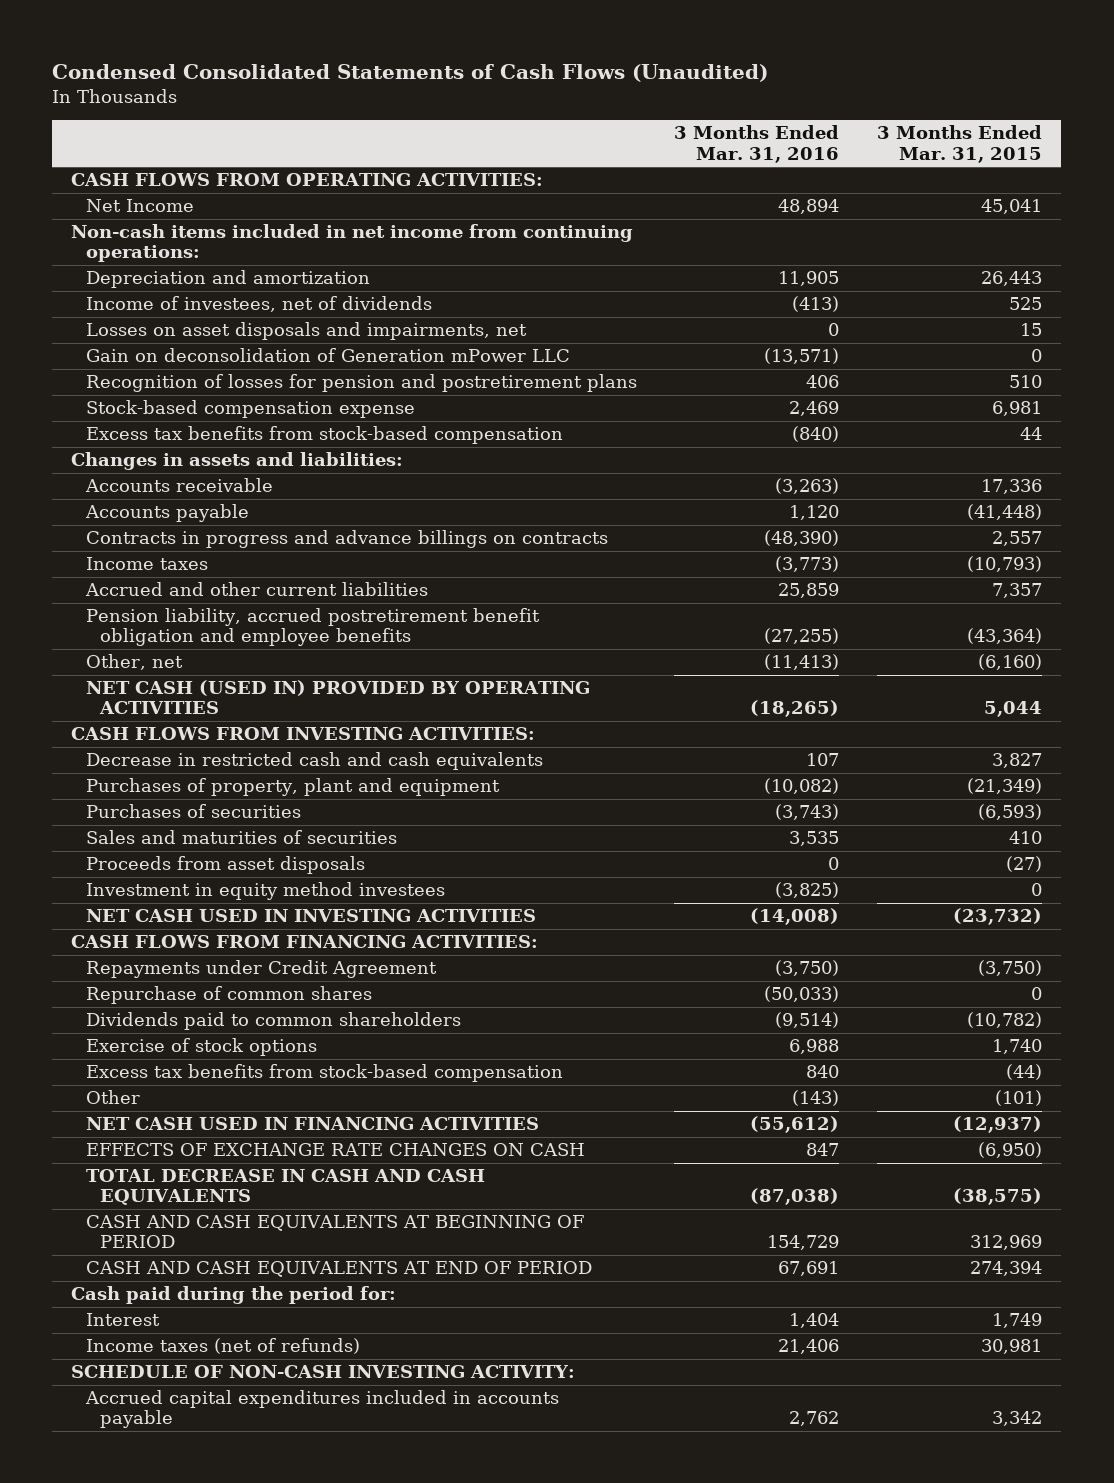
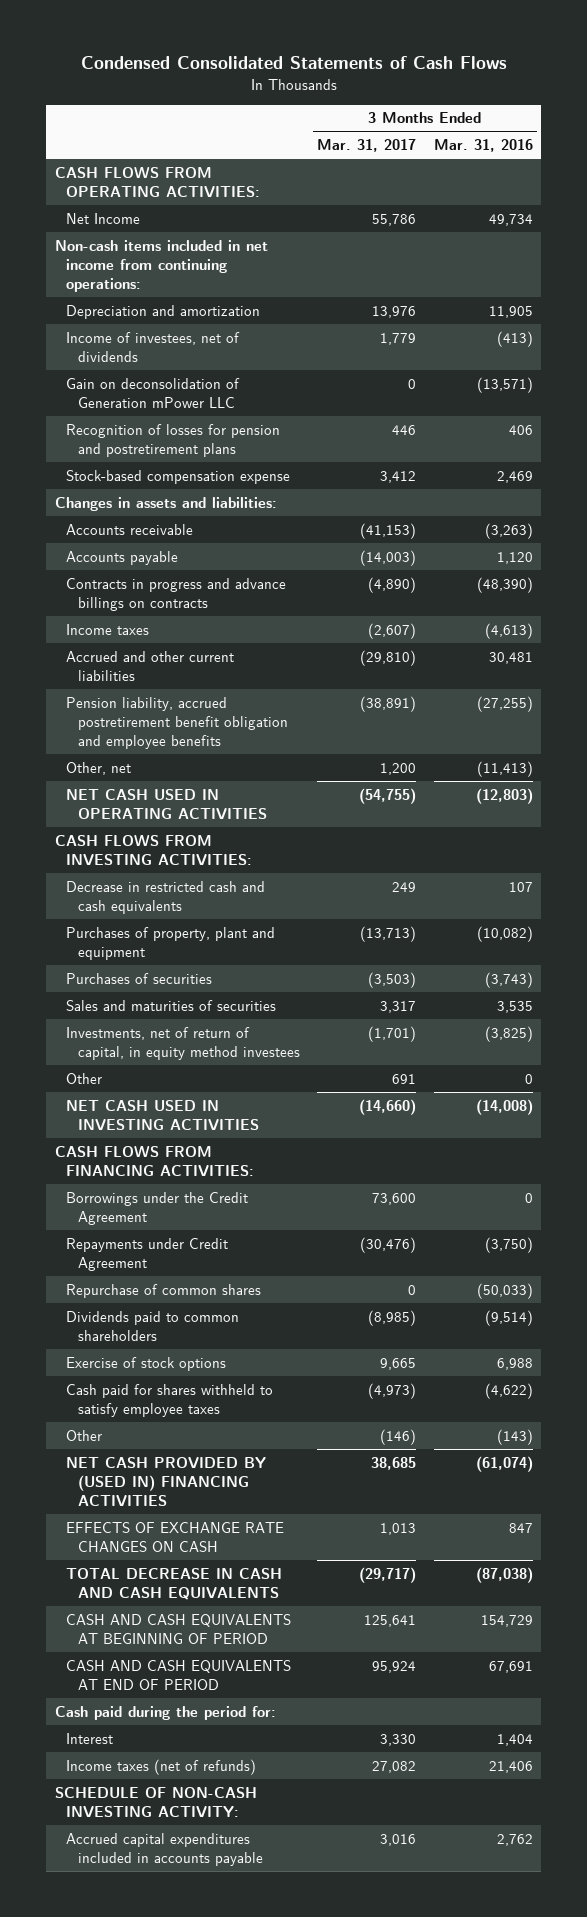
[52,64,769,83] Condensed Consolidated Statements of Cash Flows (Unaudited) -> [80,56,507,70] Condensed Consolidated Statements of Cash Flows
[877,125,1043,163] 3 Months Ended Mar. 31, 2015 -> none
none -> [317,139,417,153] Mar. 31, 2017
[778,199,840,215] 48,894 -> [488,213,533,226] 49,734
[85,322,527,341] Losses on asset disposals and impairments, net -> none
[85,426,563,445] Excess tax benefits from stock-based compensation -> none
[775,556,840,573] (3,773) -> [484,622,533,639] (4,613)
[778,583,840,599] 25,859 -> [488,651,533,664] 30,481
[85,680,590,715] NET CASH (USED IN) PROVIDED BY OPERATING ACTIVITIES -> [66,788,268,820] NET CASH USED IN OPERATING ACTIVITIES
[750,700,840,718] (18,265) -> [475,787,533,804] (12,803)
[85,856,365,875] Proceeds from asset disposals -> none
[85,882,445,901] Investment in equity method investees -> [66,1026,301,1060] Investments, net of return of capital, in equity method investees
none -> [66,1072,103,1084] Other
none -> [66,1191,249,1225] Borrowings under the Credit Agreement
[85,1064,563,1083] Excess tax benefits from stock-based compensation -> none
none -> [66,1383,274,1417] Cash paid for shares withheld to satisfy employee taxes
[85,1117,539,1131] NET CASH USED IN FINANCING ACTIVITIES -> [66,1456,267,1507] NET CASH PROVIDED BY (USED IN) FINANCING ACTIVITIES
[750,1116,840,1134] (55,612) -> [475,1455,533,1472] (61,074)

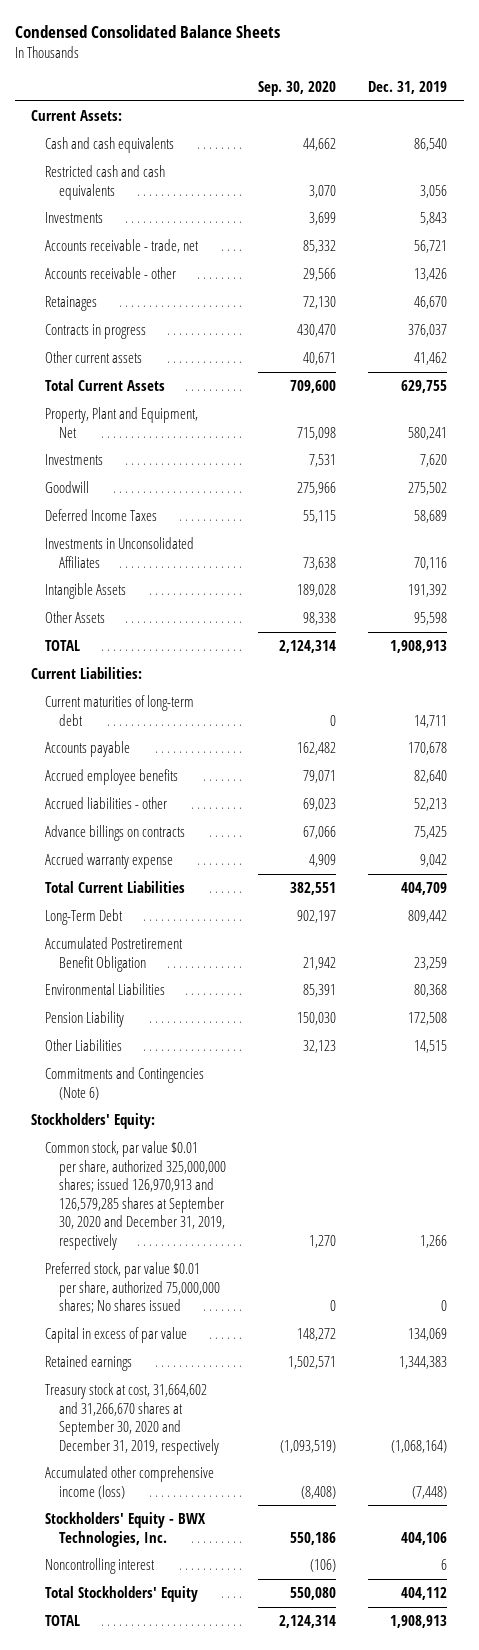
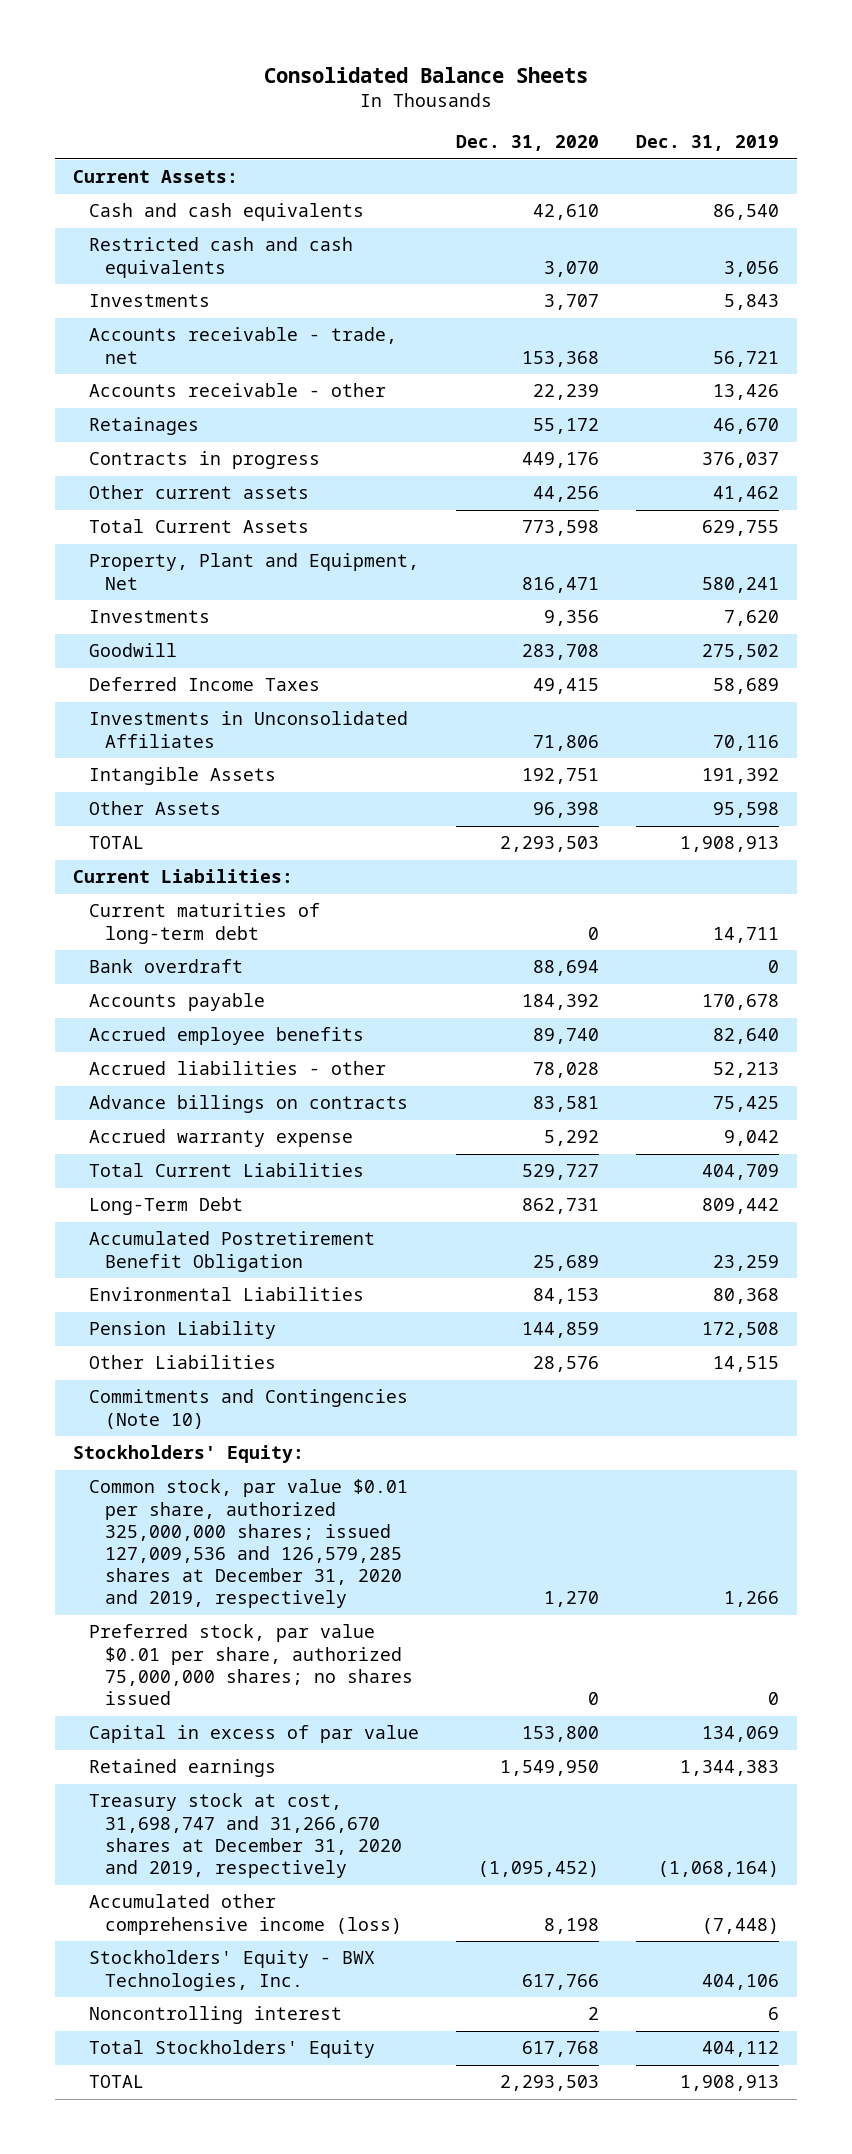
[15,25,281,39] Condensed Consolidated Balance Sheets -> [264,66,589,83] Consolidated Balance Sheets
[258,81,337,97] Sep. 30, 2020 -> none
none -> [456,134,600,151] Dec. 31, 2020
none -> [89,959,244,974] Bank overdraft
[45,1067,205,1100] Commitments and Contingencies (Note 6) -> [89,1389,409,1429] Commitments and Contingencies (Note 10)
[45,1141,226,1251] Common stock, par value $0.01 per share, authorized 325,000,000 shares; issued 126,970,913 and 126,579,285 shares at September 30, 2020 and December 31, 2019, respectively -> [89,1479,409,1609] Common stock, par value $0.01 per share, authorized 325,000,000 shares; issued 127,009,536 and 126,579,285 shares at December 31, 2020 and 2019, respectively
[45,1262,220,1314] Preferred stock, par value $0.01 per share, authorized 75,000,000 shares; No shares issued -> [89,1624,414,1705] Preferred stock, par value $0.01 per share, authorized 75,000,000 shares; no shares issued
[45,1383,219,1455] Treasury stock at cost, 31,664,602 and 31,266,670 shares at September 30, 2020 and December 31, 2019, respectively -> [89,1793,403,1878] Treasury stock at cost, 31,698,747 and 31,266,670 shares at December 31, 2020 and 2019, respectively

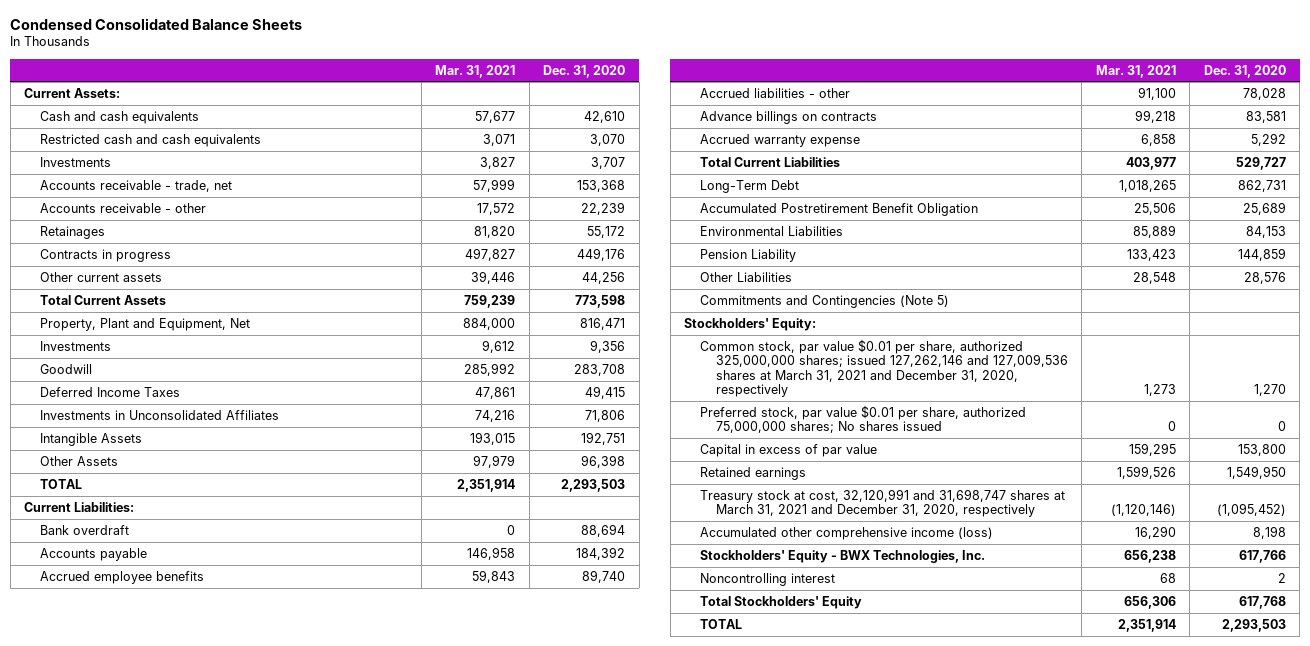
[264,66,589,83] Consolidated Balance Sheets -> [10,17,303,30] Condensed Consolidated Balance Sheets
[635,134,779,151] Dec. 31, 2019 -> none
none -> [435,64,516,78] Mar. 31, 2021
[89,903,321,944] Current maturities of long-term debt -> none
[89,1389,409,1429] Commitments and Contingencies (Note 10) -> [700,294,950,308] Commitments and Contingencies (Note 5)
[89,1479,409,1609] Common stock, par value $0.01 per share, authorized 325,000,000 shares; issued 127,009,536 and 126,579,285 shares at December 31, 2020 and 2019, respectively -> [700,338,1068,398] Common stock, par value $0.01 per share, authorized 325,000,000 shares; issued 127,262,146 and 127,009,536 shares at March 31, 2021 and December 31, 2020, respectively
[89,1624,414,1705] Preferred stock, par value $0.01 per share, authorized 75,000,000 shares; no shares issued -> [700,404,1027,434] Preferred stock, par value $0.01 per share, authorized 75,000,000 shares; No shares issued
[89,1793,403,1878] Treasury stock at cost, 31,698,747 and 31,266,670 shares at December 31, 2020 and 2019, respectively -> [700,488,1066,518] Treasury stock at cost, 32,120,991 and 31,698,747 shares at March 31, 2021 and December 31, 2020, respectively

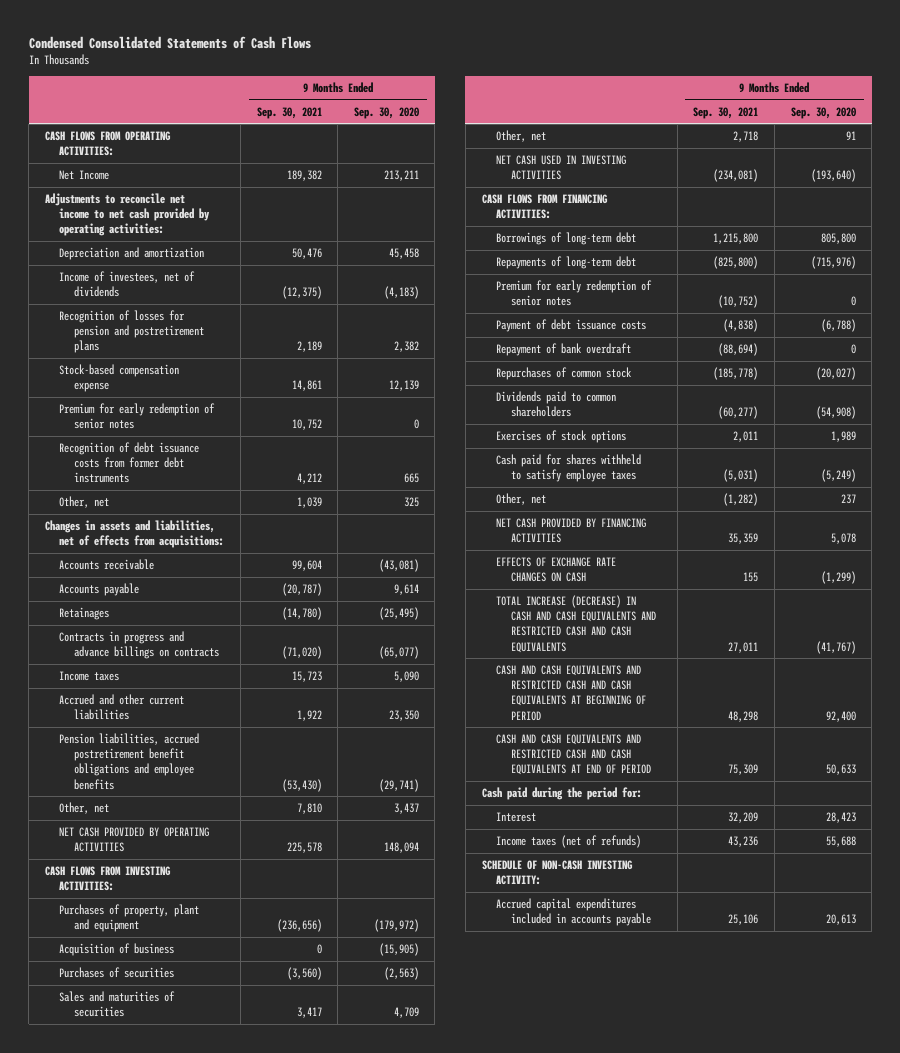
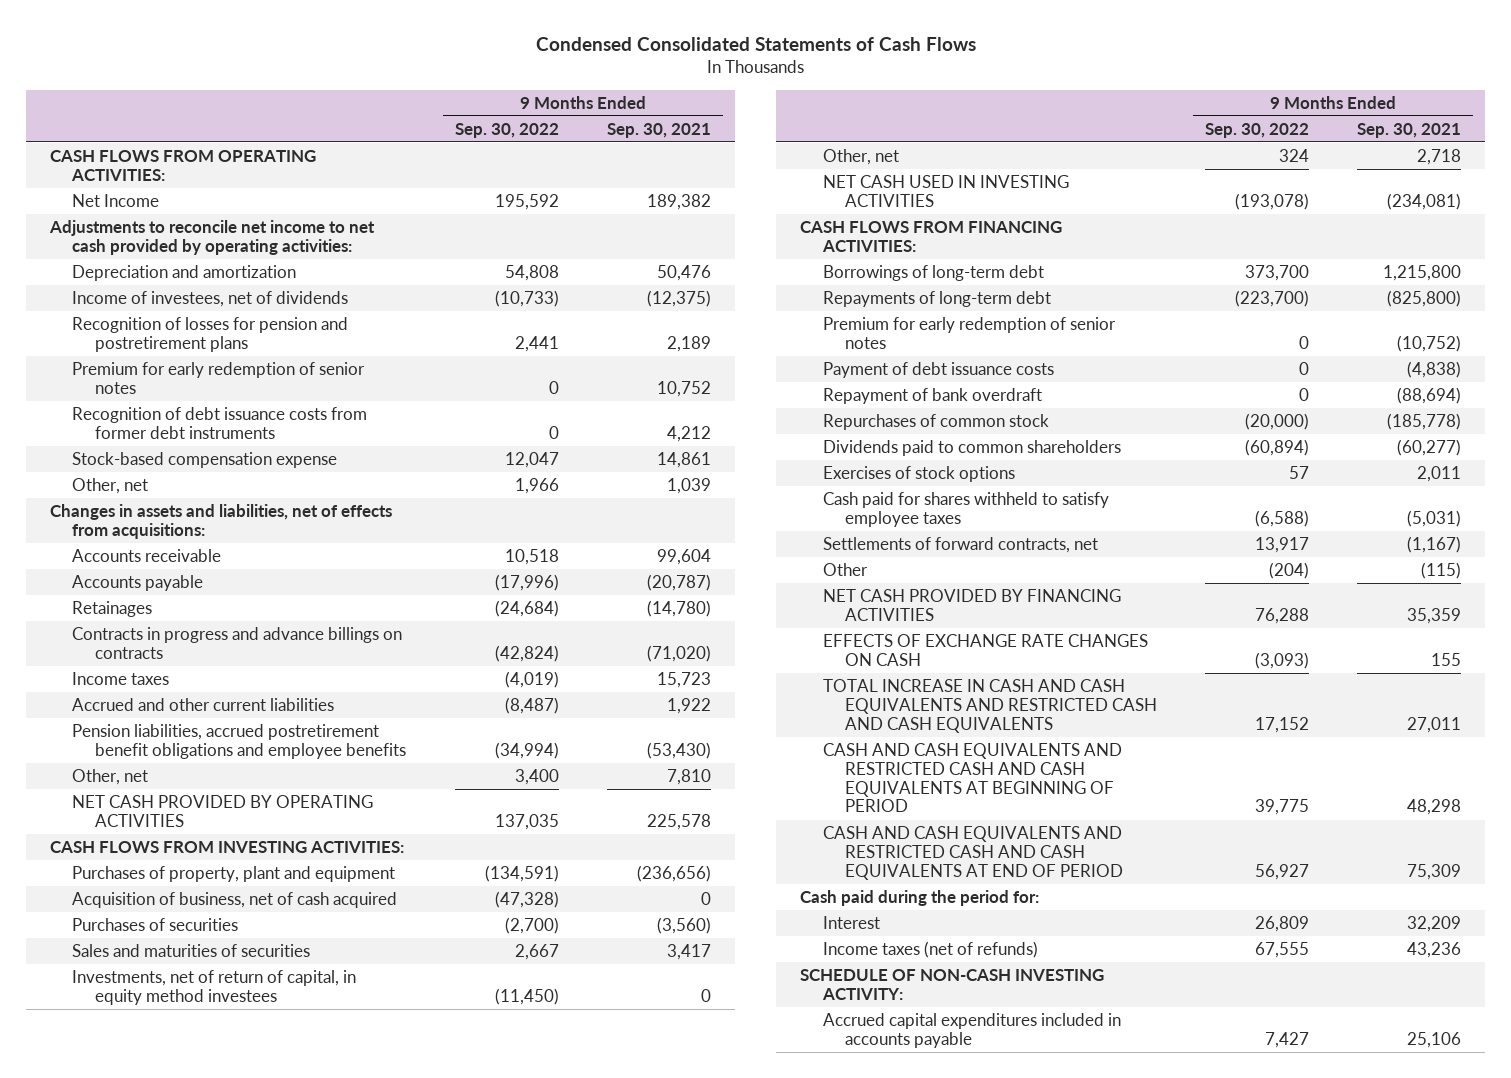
[353,106,419,119] Sep. 30, 2020 -> none
none -> [454,122,559,138] Sep. 30, 2022
[59,364,180,393] Stock-based compensation expense -> [72,451,338,468] Stock-based compensation expense
[59,943,175,957] Acquisition of business -> [72,891,398,908] Acquisition of business, net of cash acquired
none -> [72,969,357,1005] Investments, net of return of capital, in equity method investees
none -> [822,536,1098,553] Settlements of forward contracts, net
[496,493,547,506] Other, net -> [822,562,868,576] Other
[723,493,759,507] (1,282) -> [1421,561,1462,579] (115)
[496,595,656,653] TOTAL INCREASE (DECREASE) IN CASH AND CASH EQUIVALENTS AND RESTRICTED CASH AND CASH EQUIVALENTS -> [822,678,1157,733] TOTAL INCREASE IN CASH AND CASH EQUIVALENTS AND RESTRICTED CASH AND CASH EQUIVALENTS

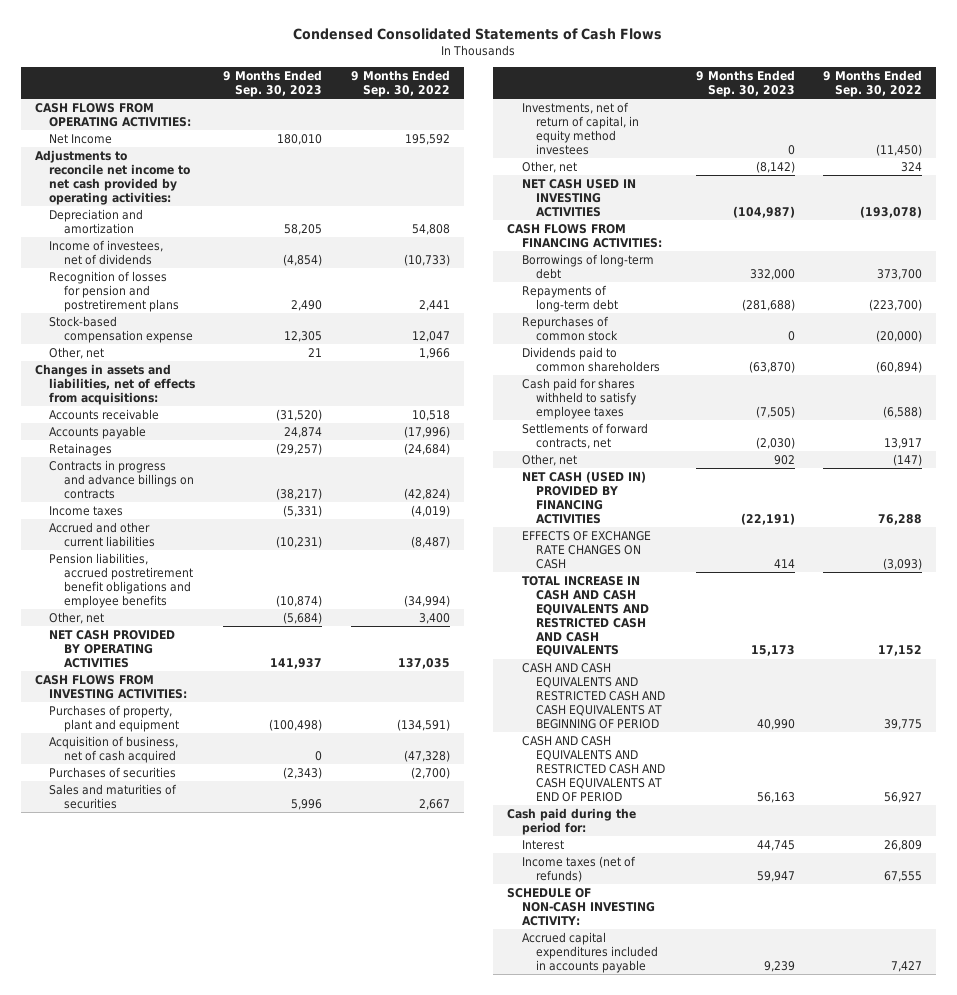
[607,122,712,138] Sep. 30, 2021 -> none
none -> [223,69,323,97] 9 Months Ended Sep. 30, 2023
[72,361,366,394] Premium for early redemption of senior notes -> none
[72,406,368,439] Recognition of debt issuance costs from former debt instruments -> none
[822,316,1116,349] Premium for early redemption of senior notes -> none
[822,361,1054,378] Payment of debt issuance costs -> none
[822,387,1042,404] Repayment of bank overdraft -> none
[822,465,1015,482] Exercises of stock options -> none
[822,562,868,576] Other -> [521,454,577,467] Other, net
[1269,561,1310,579] (204) -> [893,454,923,467] (147)
[822,588,1121,621] NET CASH PROVIDED BY FINANCING ACTIVITIES -> [521,471,646,524] NET CASH (USED IN) PROVIDED BY FINANCING ACTIVITIES

